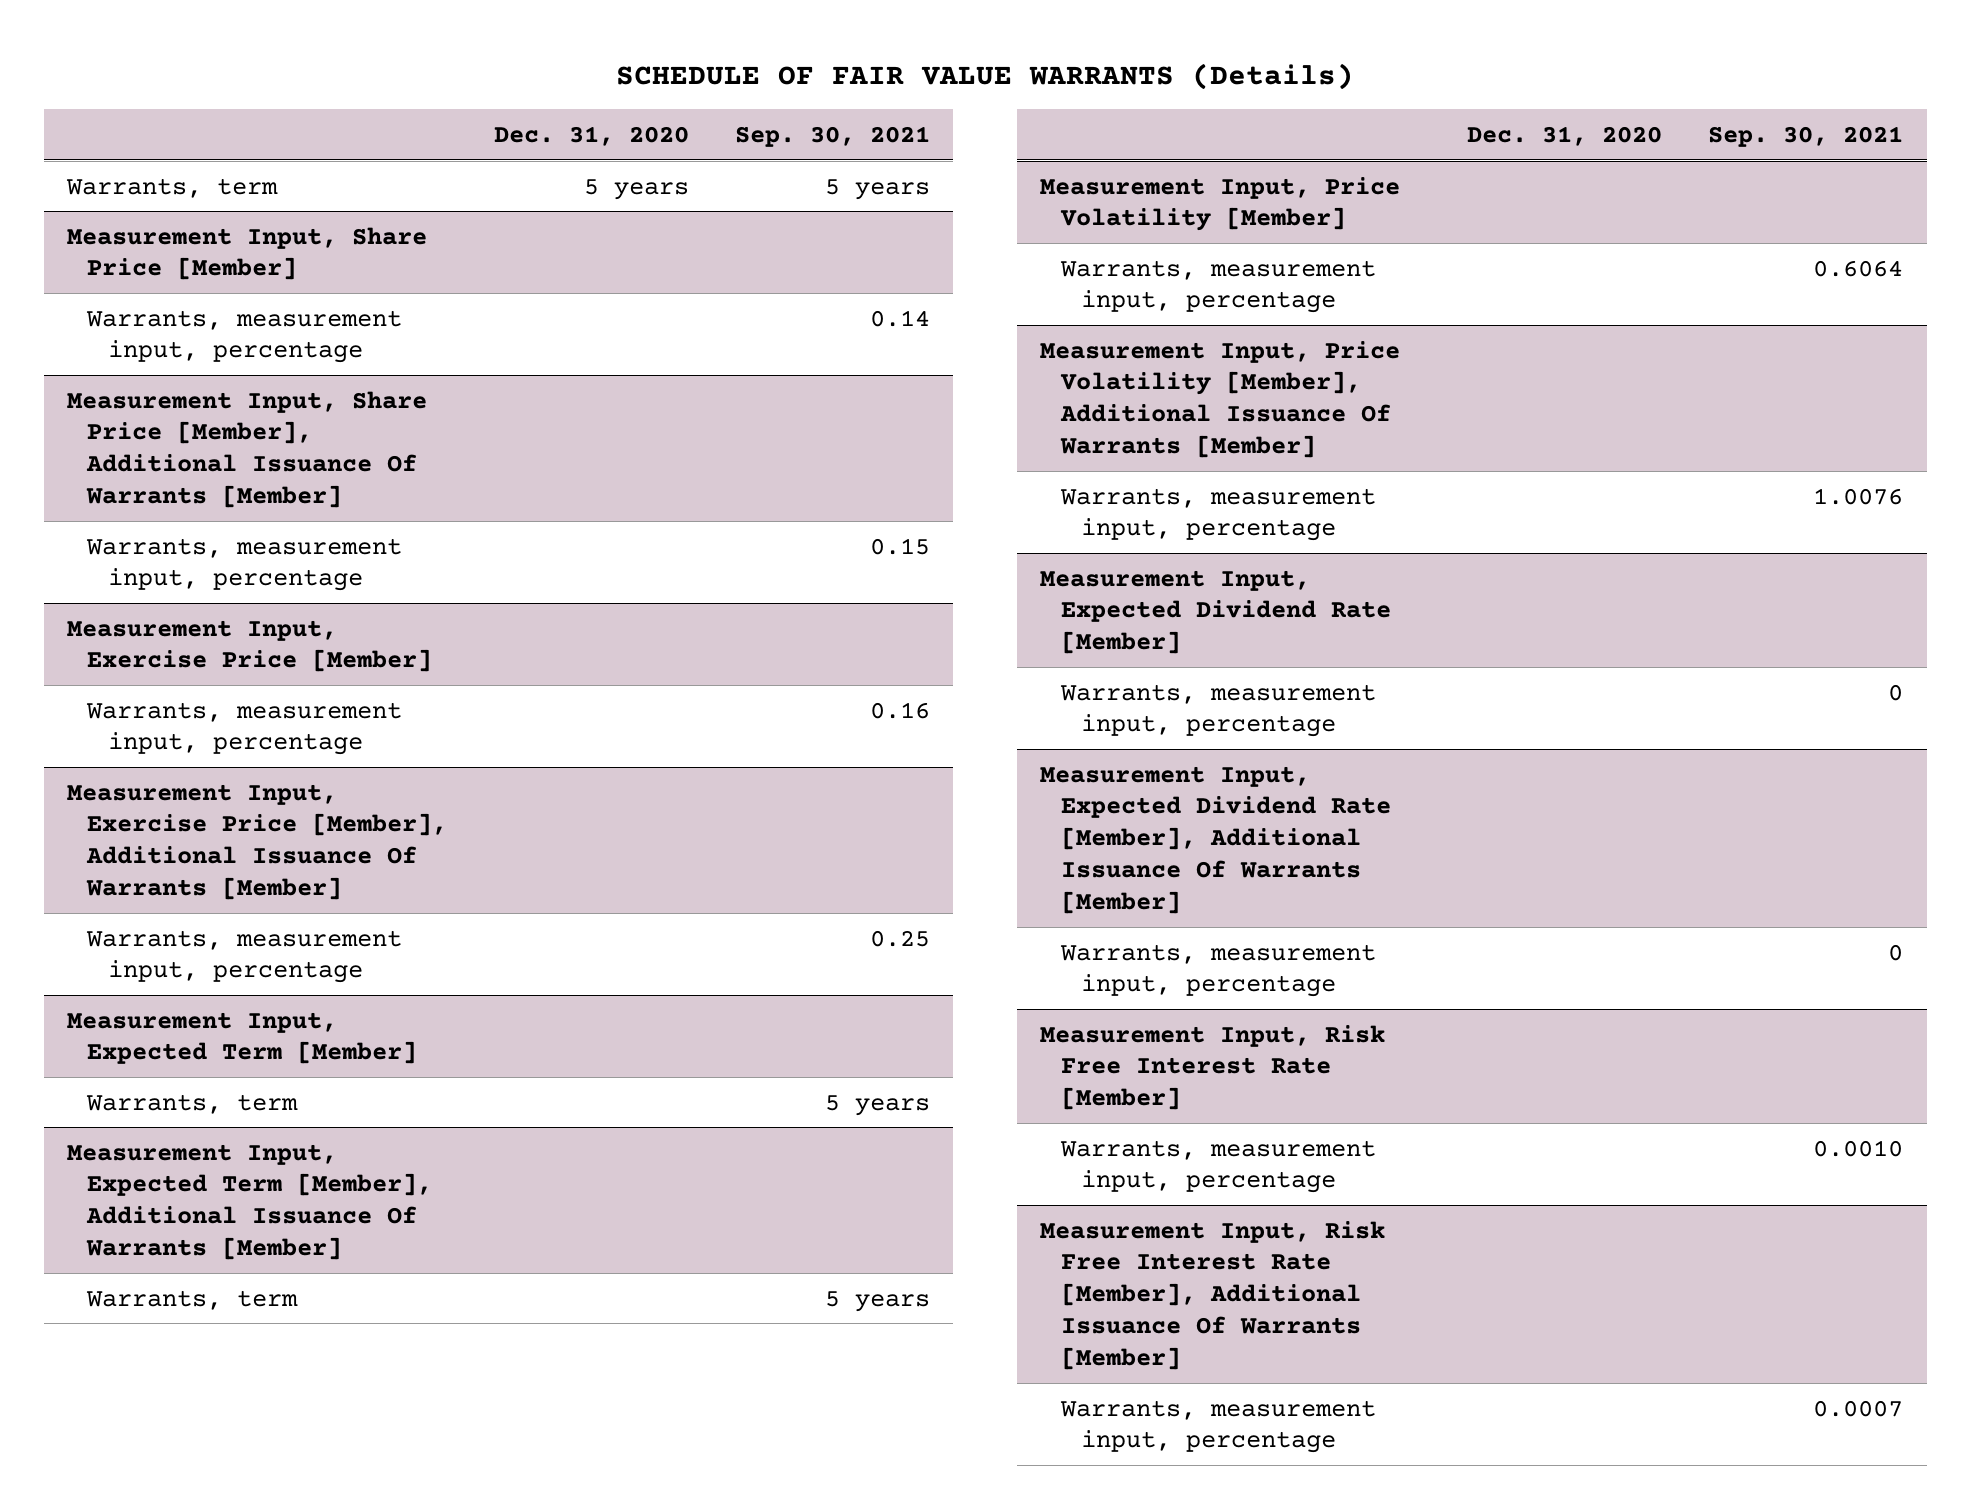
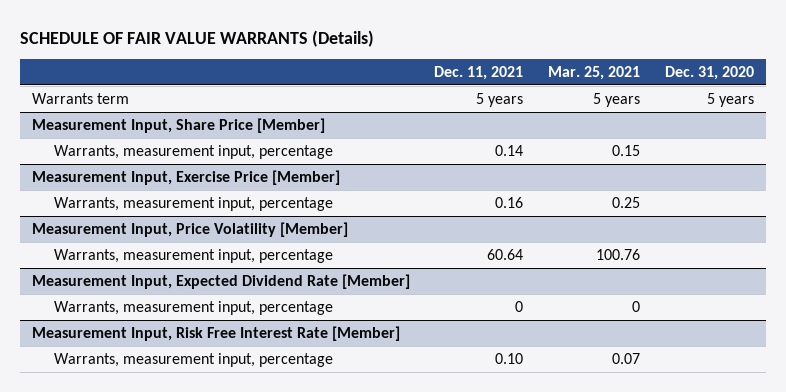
[735,125,931,147] Sep. 30, 2021 -> none
none -> [434,66,524,81] Dec. 11, 2021
none -> [548,66,641,81] Mar. 25, 2021
[66,177,279,198] Warrants, term -> [31,92,129,104] Warrants term
[67,390,428,509] Measurement Input, Share Price [Member], Additional Issuance Of Warrants [Member] -> none
[86,537,403,592] Warrants, measurement input, percentage -> none
[67,783,448,901] Measurement Input, Exercise Price [Member], Additional Issuance Of Warrants [Member] -> none
[86,929,403,984] Warrants, measurement input, percentage -> none
[67,1011,418,1065] Measurement Input, Expected Term [Member] -> none
[86,1093,299,1114] Warrants, term -> none
[67,1143,433,1261] Measurement Input, Expected Term [Member], Additional Issuance Of Warrants [Member] -> none
[86,1289,299,1310] Warrants, term -> none
[1040,340,1401,459] Measurement Input, Price Volatility [Member], Additional Issuance Of Warrants [Member] -> none
[1059,487,1376,542] Warrants, measurement input, percentage -> none
[1040,765,1391,915] Measurement Input, Expected Dividend Rate [Member], Additional Issuance Of Warrants [Member] -> none
[1059,943,1376,998] Warrants, measurement input, percentage -> none
[1040,1220,1386,1371] Measurement Input, Risk Free Interest Rate [Member], Additional Issuance Of Warrants [Member] -> none
[1059,1399,1376,1454] Warrants, measurement input, percentage -> none

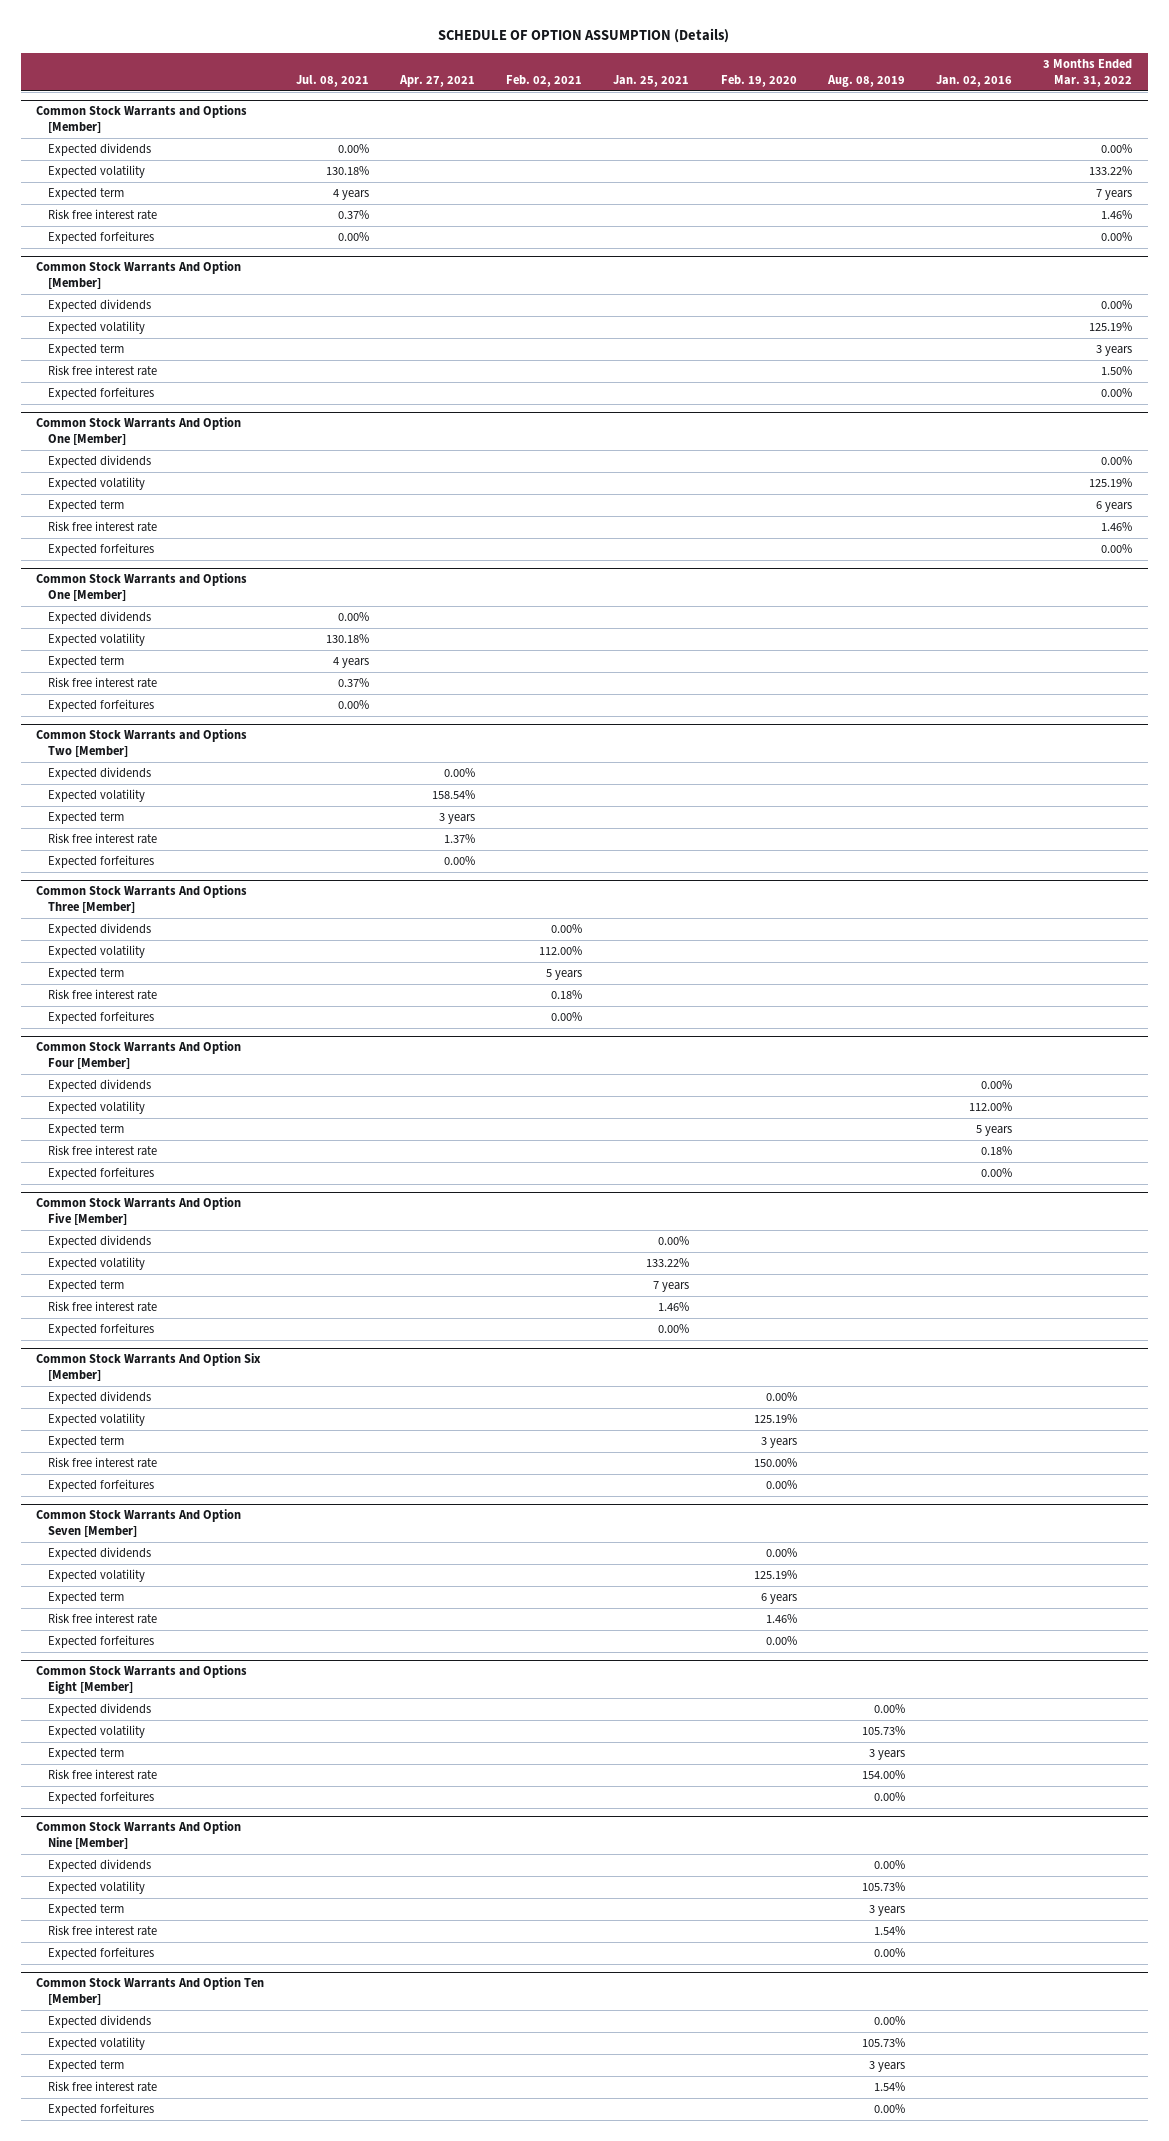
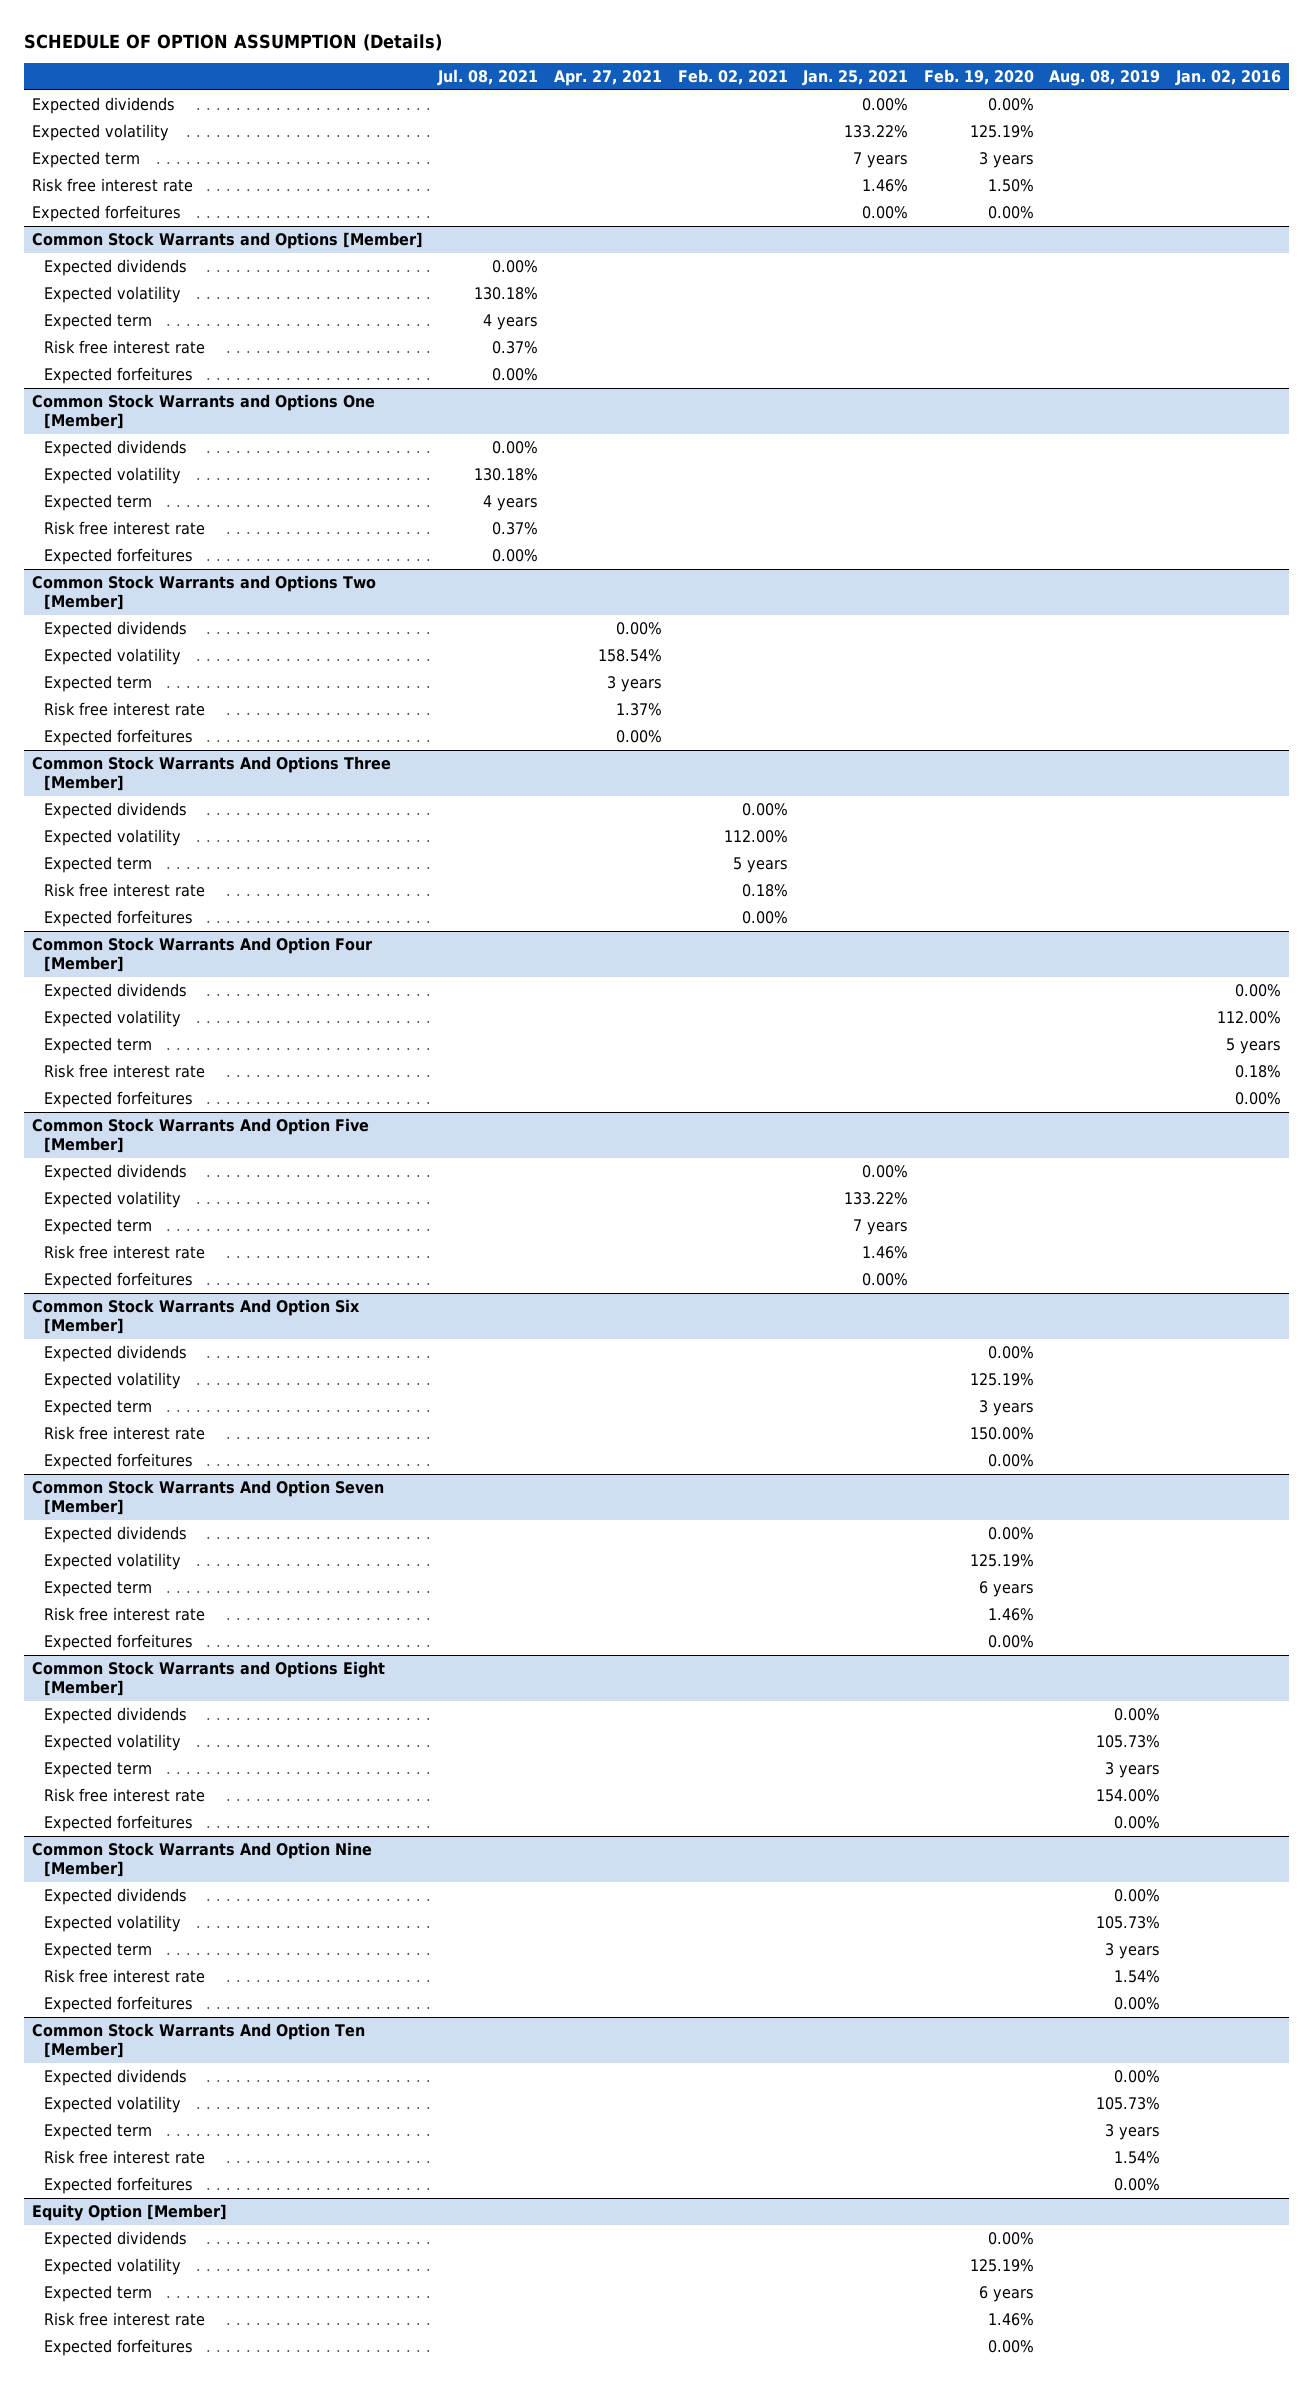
[1043,58,1133,88] 3 Months Ended Mar. 31, 2022 -> none
none -> [31,97,175,115] Expected dividends
none -> [31,124,169,142] Expected volatility
none -> [31,151,140,169] Expected term
none -> [31,178,193,193] Risk free interest rate
none -> [31,205,181,223] Expected forfeitures
[36,261,242,290] Common Stock Warrants And Option [Member] -> none
[48,299,152,313] Expected dividends -> none
[48,321,146,335] Expected volatility -> none
[48,344,125,357] Expected term -> none
[48,365,158,377] Risk free interest rate -> none
[48,387,155,401] Expected forfeitures -> none
[36,417,242,446] Common Stock Warrants And Option One [Member] -> none
[48,455,152,469] Expected dividends -> none
[48,477,146,491] Expected volatility -> none
[48,500,125,513] Expected term -> none
[48,521,158,533] Risk free interest rate -> none
[48,543,155,557] Expected forfeitures -> none
none -> [31,2204,227,2222] Equity Option [Member]
none -> [43,2231,187,2249] Expected dividends
none -> [43,2258,181,2276] Expected volatility
none -> [43,2285,152,2303] Expected term
none -> [43,2312,205,2327] Risk free interest rate
none -> [43,2339,193,2357] Expected forfeitures

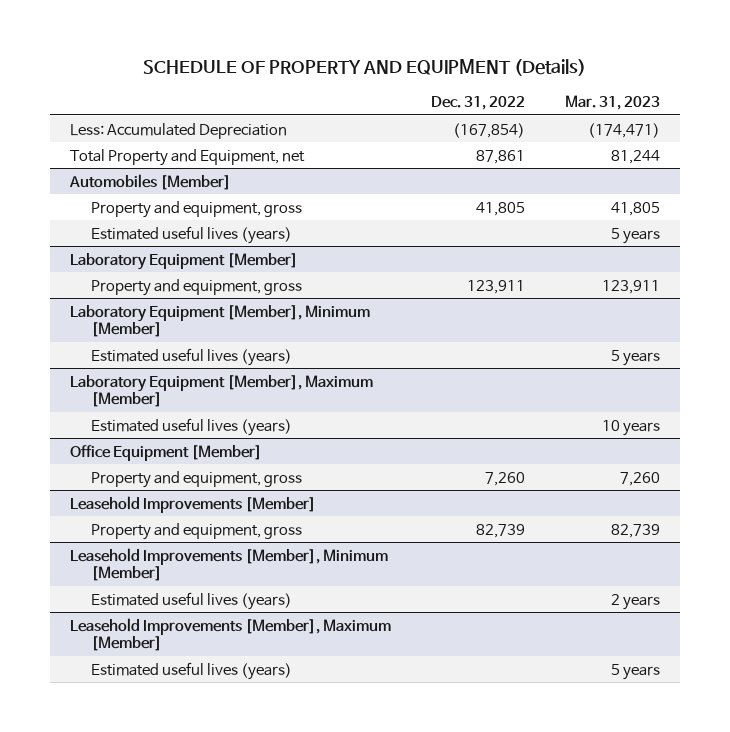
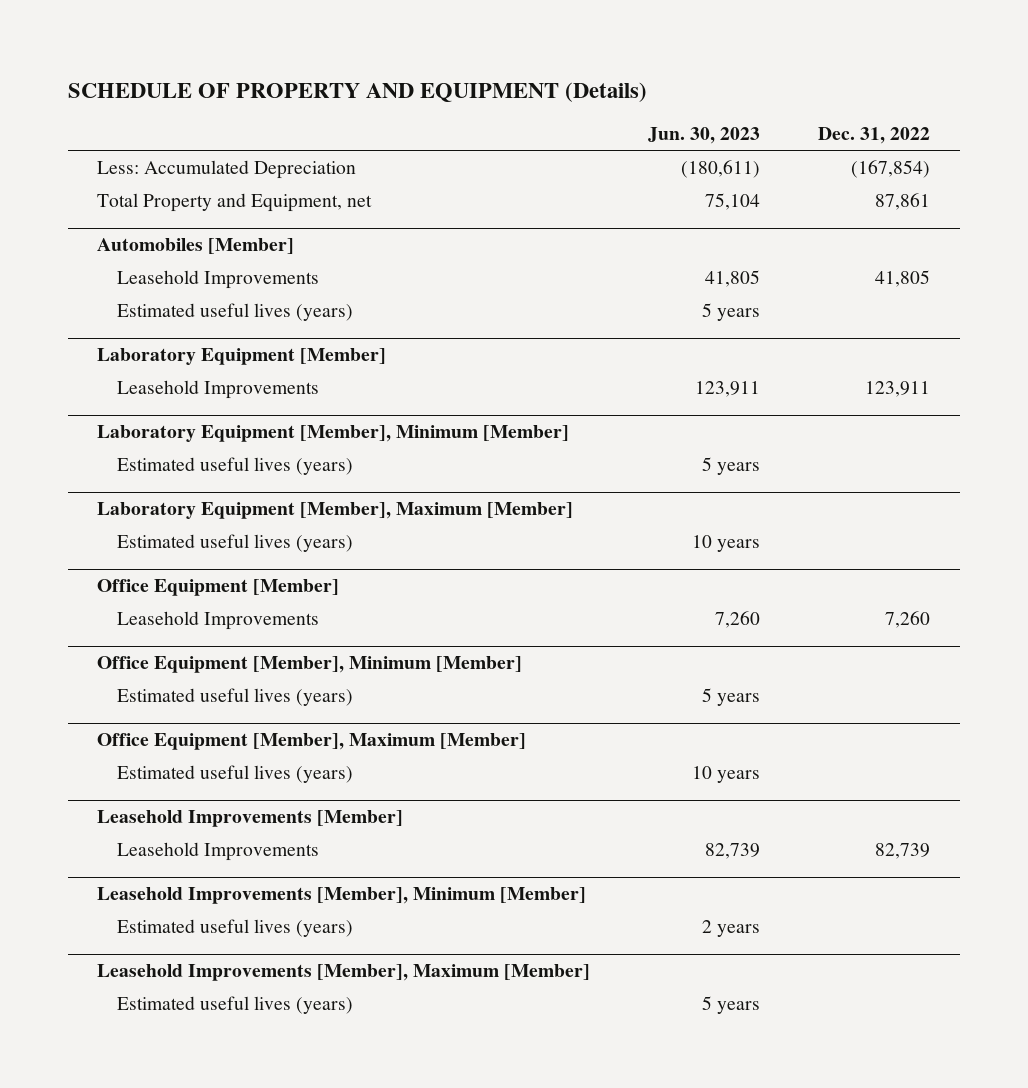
[564,95,660,111] Mar. 31, 2023 -> none
none -> [648,127,761,145] Jun. 30, 2023
[90,200,302,218] Property and equipment, gross -> [117,269,320,289] Leasehold Improvements
[90,278,302,296] Property and equipment, gross -> [117,379,320,399] Leasehold Improvements
[90,470,302,488] Property and equipment, gross -> [117,610,320,630] Leasehold Improvements
none -> [97,656,523,674] Office Equipment [Member], Minimum [Member]
none -> [117,687,354,706] Estimated useful lives (years)
none -> [97,733,527,751] Office Equipment [Member], Maximum [Member]
none -> [117,764,354,783] Estimated useful lives (years)
[90,522,302,540] Property and equipment, gross -> [117,841,320,861] Leasehold Improvements

